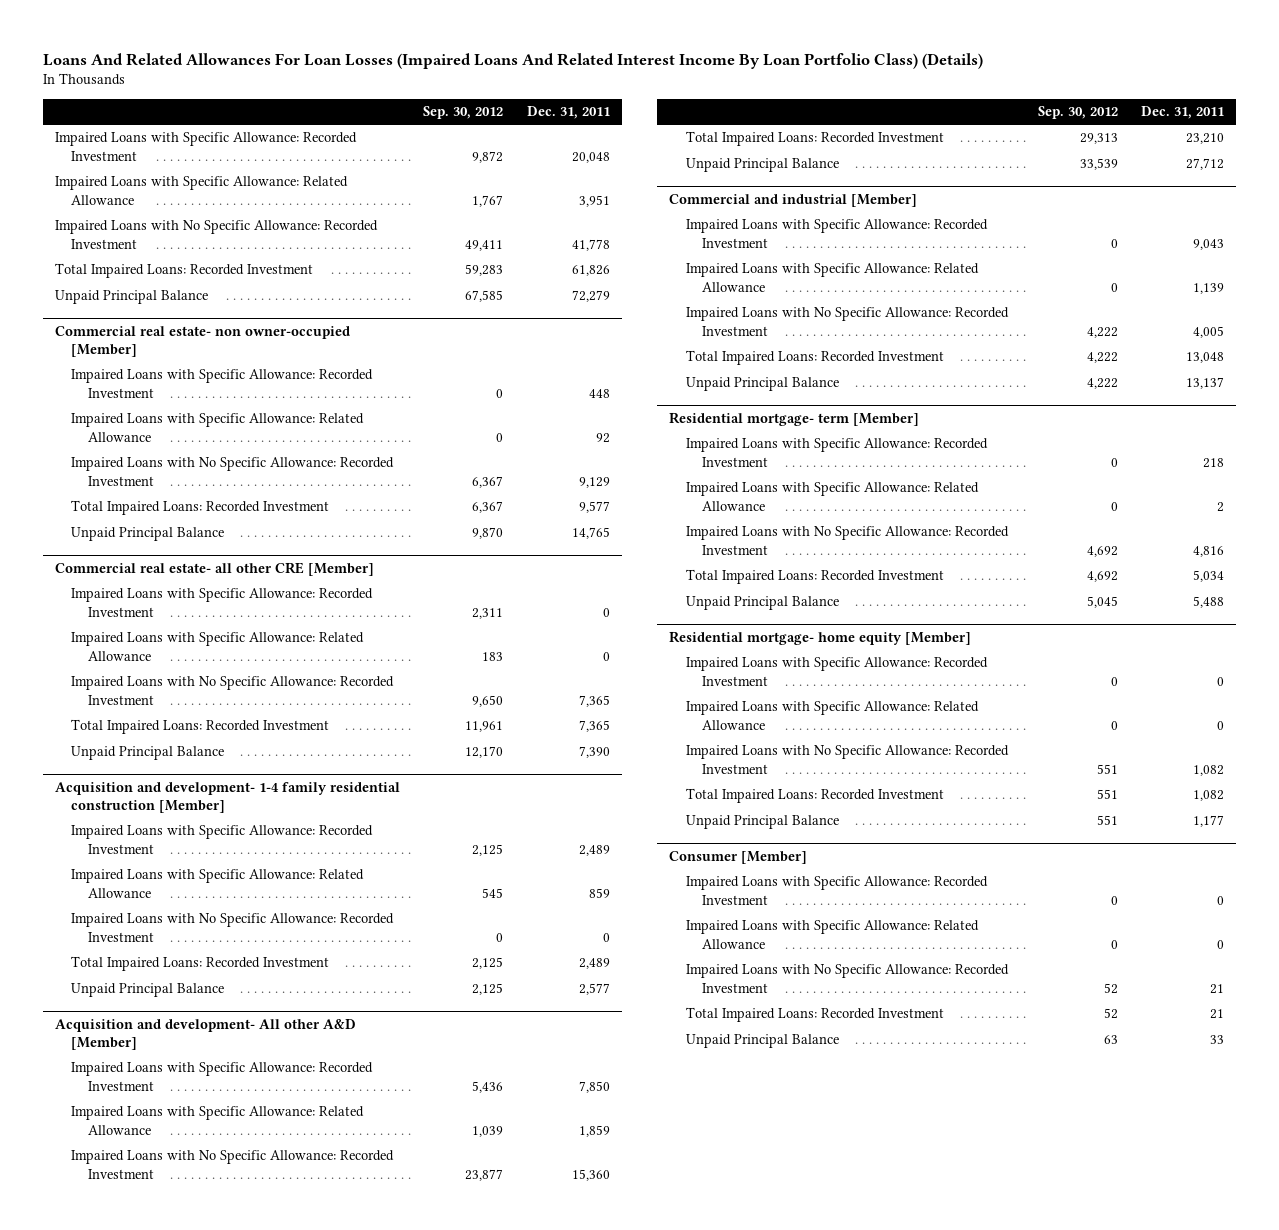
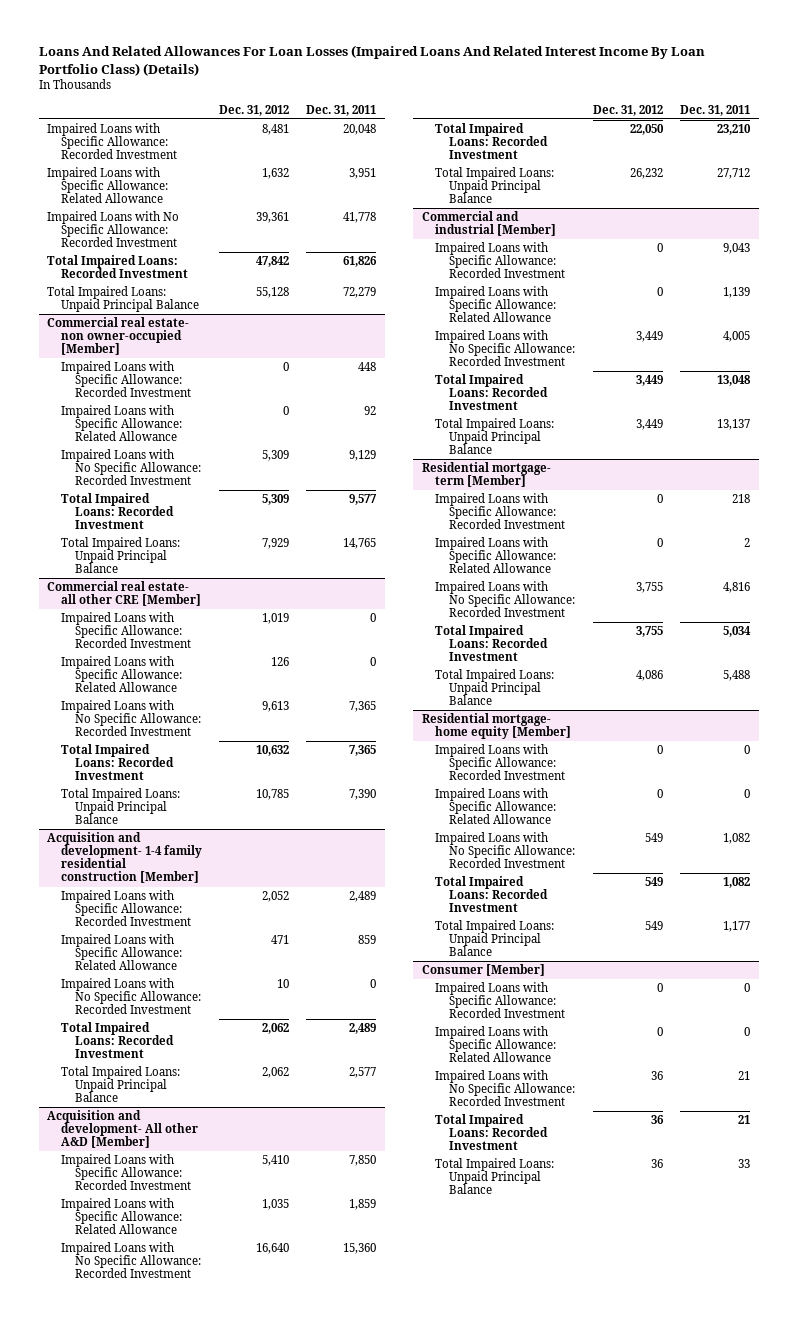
[423,106,504,120] Sep. 30, 2012 -> none
none -> [219,104,290,116] Dec. 31, 2012
[54,290,208,305] Unpaid Principal Balance -> [47,286,200,313] Total Impaired Loans: Unpaid Principal Balance
[71,527,225,542] Unpaid Principal Balance -> [61,537,181,574] Total Impaired Loans: Unpaid Principal Balance
[71,746,225,761] Unpaid Principal Balance -> [61,788,181,825] Total Impaired Loans: Unpaid Principal Balance
[71,983,225,998] Unpaid Principal Balance -> [61,1066,181,1103] Total Impaired Loans: Unpaid Principal Balance
[685,158,839,173] Unpaid Principal Balance -> [435,167,555,204] Total Impaired Loans: Unpaid Principal Balance
[685,377,839,392] Unpaid Principal Balance -> [435,418,555,455] Total Impaired Loans: Unpaid Principal Balance
[685,596,839,611] Unpaid Principal Balance -> [435,669,555,706] Total Impaired Loans: Unpaid Principal Balance
[685,815,839,830] Unpaid Principal Balance -> [435,920,555,957] Total Impaired Loans: Unpaid Principal Balance
[685,1034,839,1049] Unpaid Principal Balance -> [435,1158,555,1195] Total Impaired Loans: Unpaid Principal Balance

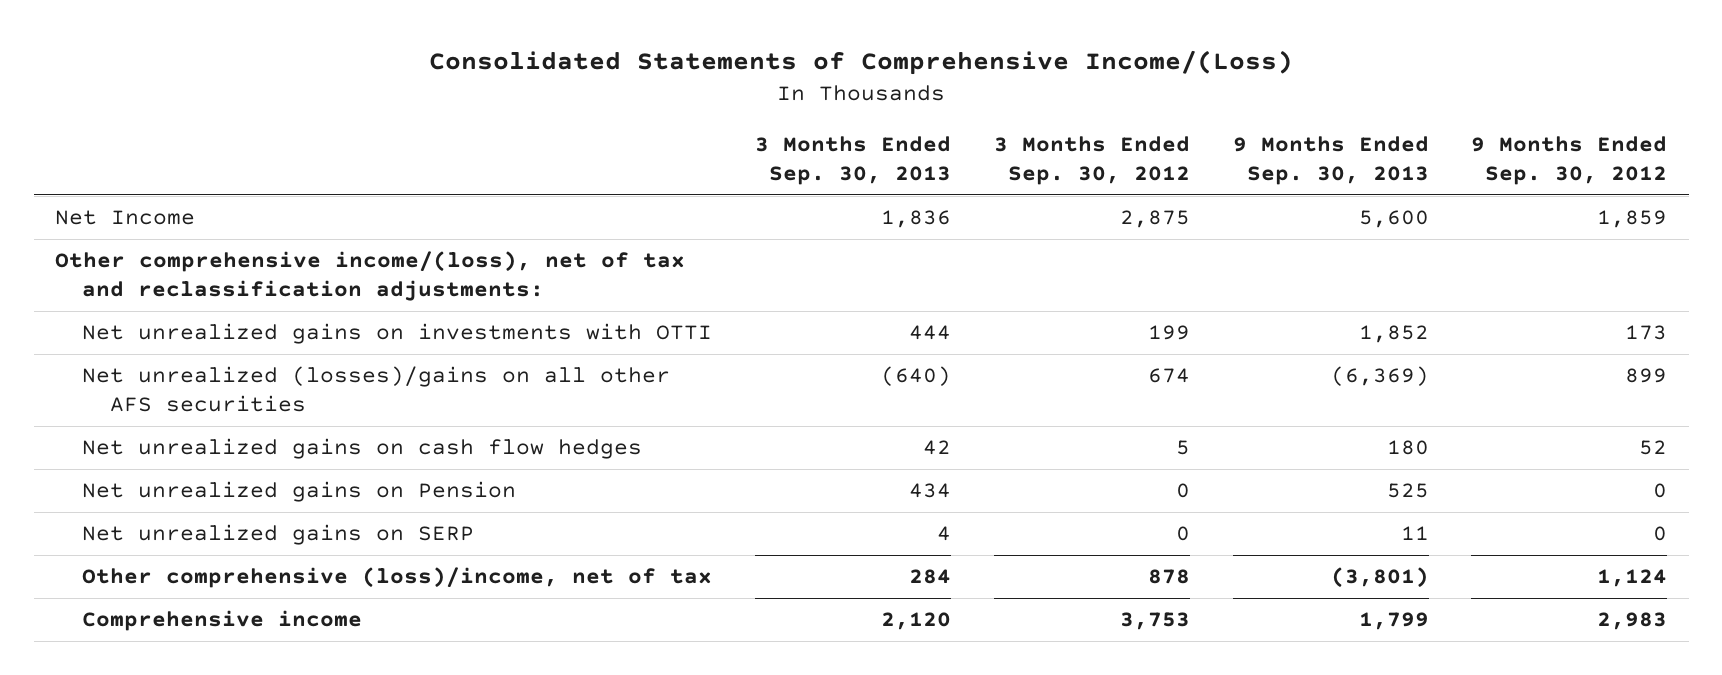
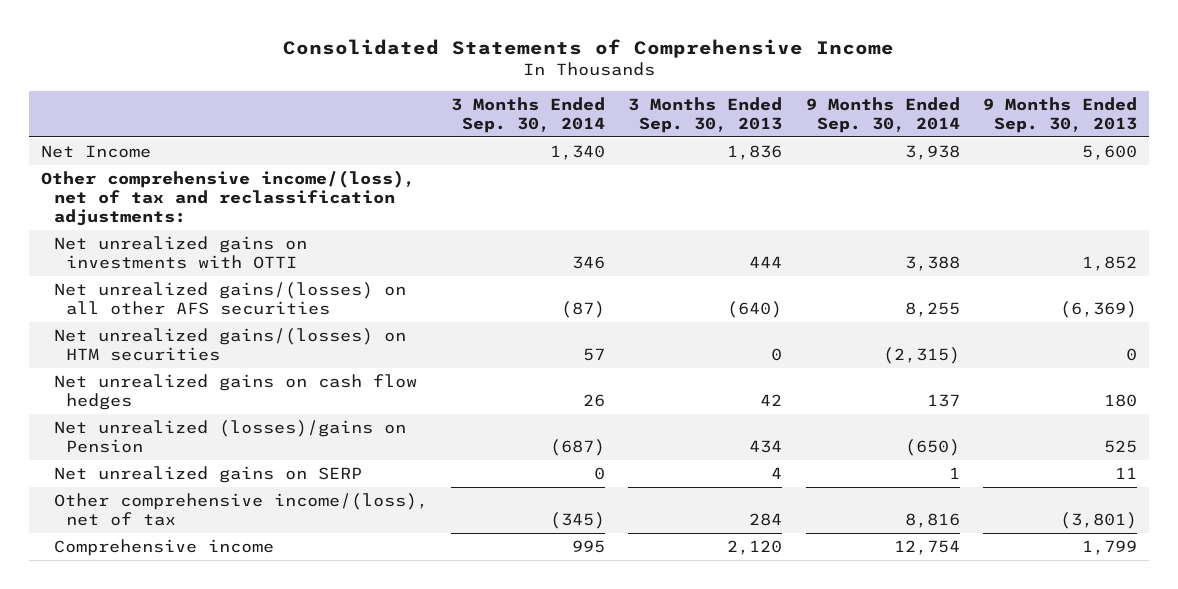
[429,50,1294,76] Consolidated Statements of Comprehensive Income/(Loss) -> [283,38,895,58] Consolidated Statements of Comprehensive Income
[993,136,1190,185] 3 Months Ended Sep. 30, 2012 -> none
[1471,136,1668,185] 9 Months Ended Sep. 30, 2012 -> none
none -> [451,96,606,133] 3 Months Ended Sep. 30, 2014
none -> [805,96,960,133] 9 Months Ended Sep. 30, 2014
[82,366,671,413] Net unrealized (losses)/gains on all other AFS securities -> [53,281,406,316] Net unrealized gains/(losses) on all other AFS securities
none -> [53,327,406,362] Net unrealized gains/(losses) on HTM securities
[82,481,517,503] Net unrealized gains on Pension -> [53,419,406,454] Net unrealized (losses)/gains on Pension
[82,567,713,589] Other comprehensive (loss)/income, net of tax -> [53,492,428,527] Other comprehensive income/(loss), net of tax

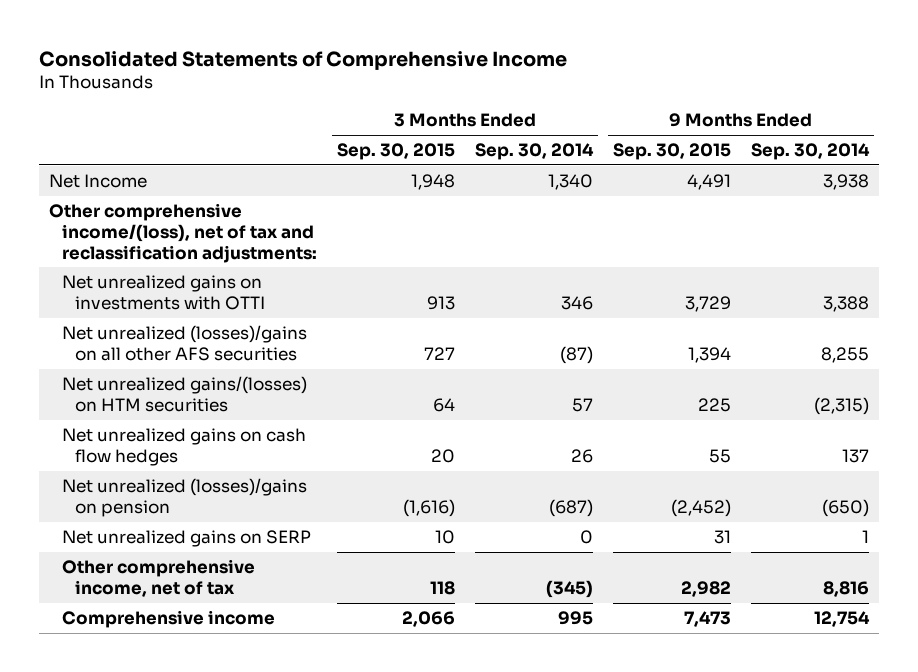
[628,96,783,133] 3 Months Ended Sep. 30, 2013 -> none
[983,96,1138,133] 9 Months Ended Sep. 30, 2013 -> none
none -> [337,143,456,161] Sep. 30, 2015
none -> [612,143,731,161] Sep. 30, 2015
[53,281,406,316] Net unrealized gains/(losses) on all other AFS securities -> [62,325,308,361] Net unrealized (losses)/gains on all other AFS securities
[53,419,406,454] Net unrealized (losses)/gains on Pension -> [62,478,308,517] Net unrealized (losses)/gains on pension
[53,492,428,527] Other comprehensive income/(loss), net of tax -> [62,559,256,597] Other comprehensive income, net of tax

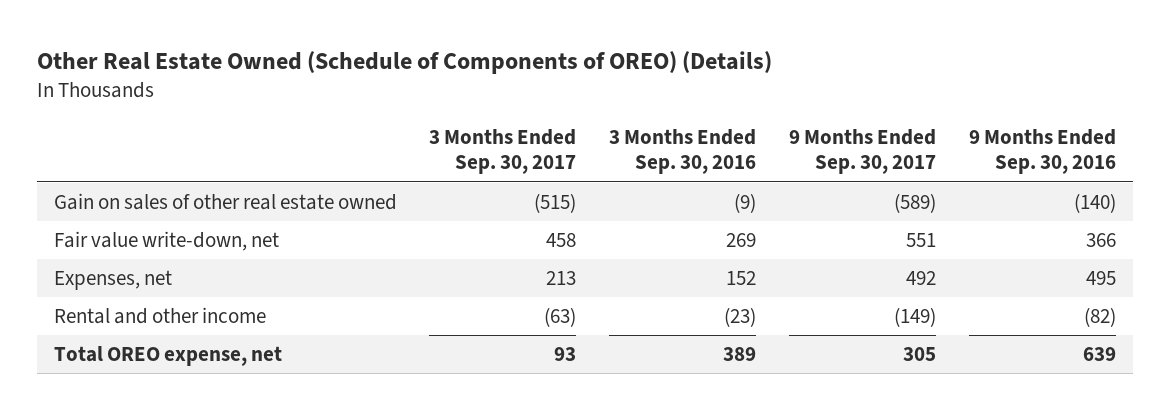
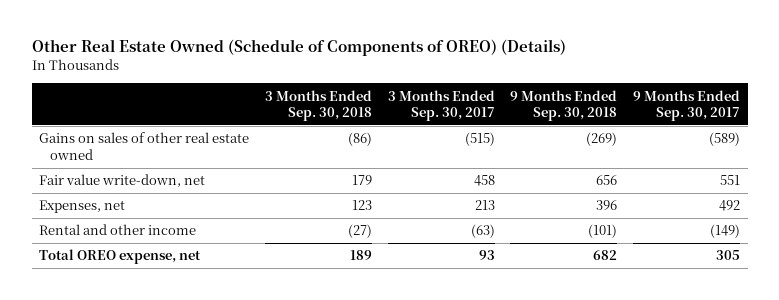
[609,129,757,175] 3 Months Ended Sep. 30, 2016 -> none
[969,129,1117,175] 9 Months Ended Sep. 30, 2016 -> none
none -> [264,89,372,122] 3 Months Ended Sep. 30, 2018
none -> [510,89,618,122] 9 Months Ended Sep. 30, 2018
[53,193,397,211] Gain on sales of other real estate owned -> [39,132,250,160] Gains on sales of other real estate owned

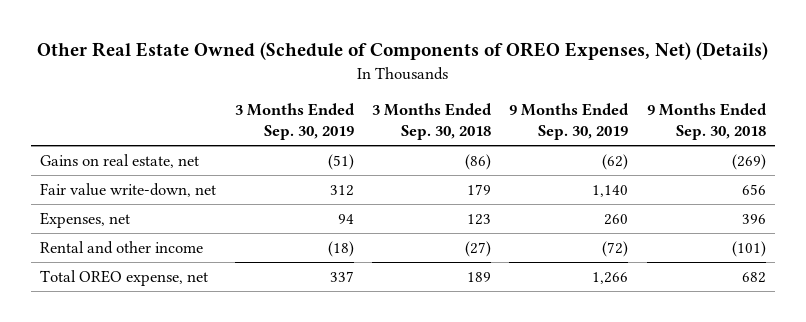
[31,39,566,57] Other Real Estate Owned (Schedule of Components of OREO) (Details) -> [36,42,768,61] Other Real Estate Owned (Schedule of Components of OREO Expenses, Net) (Details)
[387,89,495,122] 3 Months Ended Sep. 30, 2017 -> none
[632,89,740,122] 9 Months Ended Sep. 30, 2017 -> none
none -> [234,103,355,141] 3 Months Ended Sep. 30, 2019
none -> [509,103,630,141] 9 Months Ended Sep. 30, 2019
[39,132,250,160] Gains on sales of other real estate owned -> [40,153,200,168] Gains on real estate, net

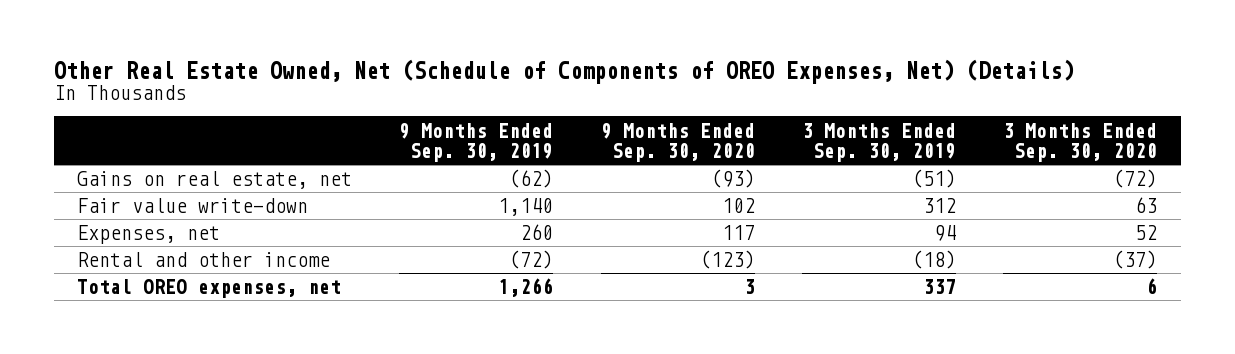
[36,42,768,61] Other Real Estate Owned (Schedule of Components of OREO Expenses, Net) (Details) -> [53,58,1074,84] Other Real Estate Owned, Net (Schedule of Components of OREO Expenses, Net) (Details)
[371,103,492,141] 3 Months Ended Sep. 30, 2018 -> none
[646,103,767,141] 9 Months Ended Sep. 30, 2018 -> none
none -> [600,122,755,162] 9 Months Ended Sep. 30, 2020
none -> [1003,122,1158,162] 3 Months Ended Sep. 30, 2020
[40,182,217,197] Fair value write-down, net -> [77,198,309,214] Fair value write-down
[40,269,209,286] Total OREO expense, net -> [77,279,342,299] Total OREO expenses, net

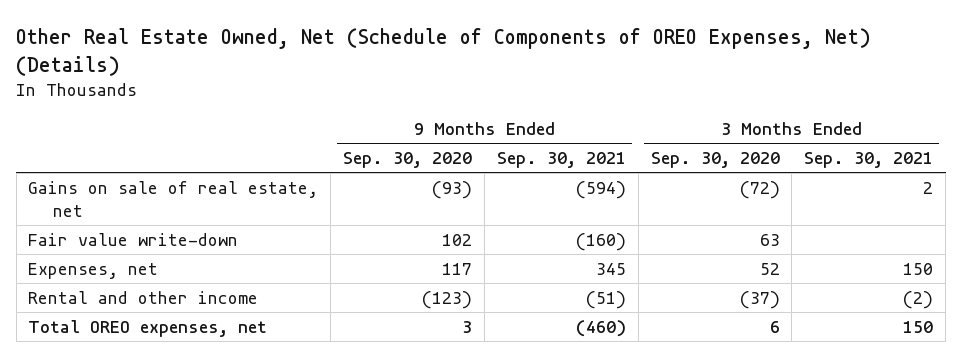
[399,122,554,162] 9 Months Ended Sep. 30, 2019 -> none
[802,122,957,162] 3 Months Ended Sep. 30, 2019 -> none
none -> [496,151,626,168] Sep. 30, 2021
none -> [804,151,934,168] Sep. 30, 2021
[77,171,353,190] Gains on real estate, net -> [28,180,319,217] Gains on sale of real estate, net

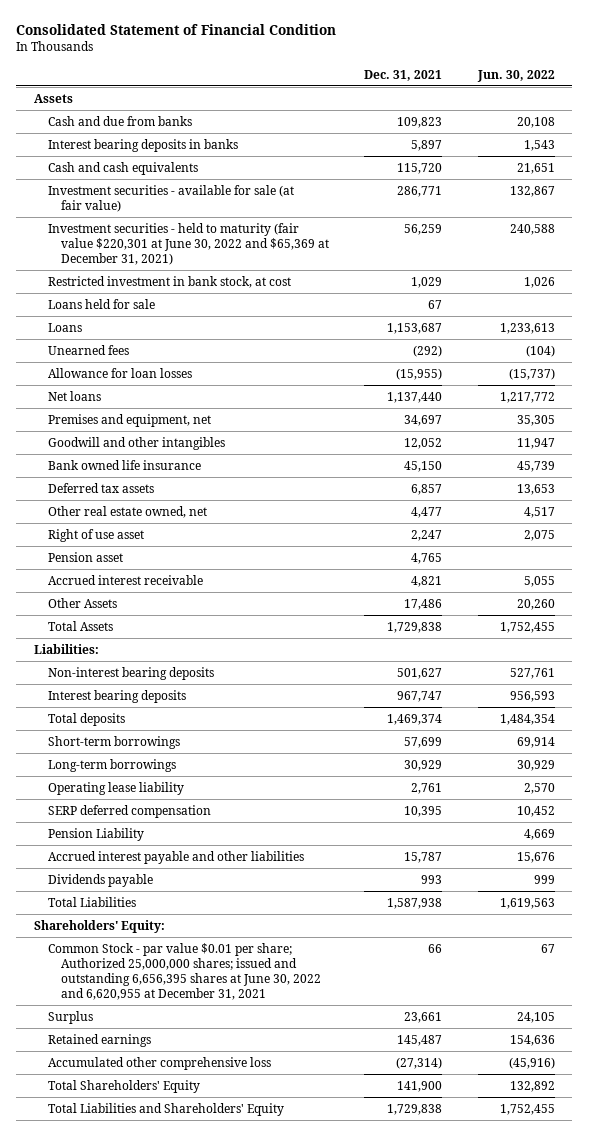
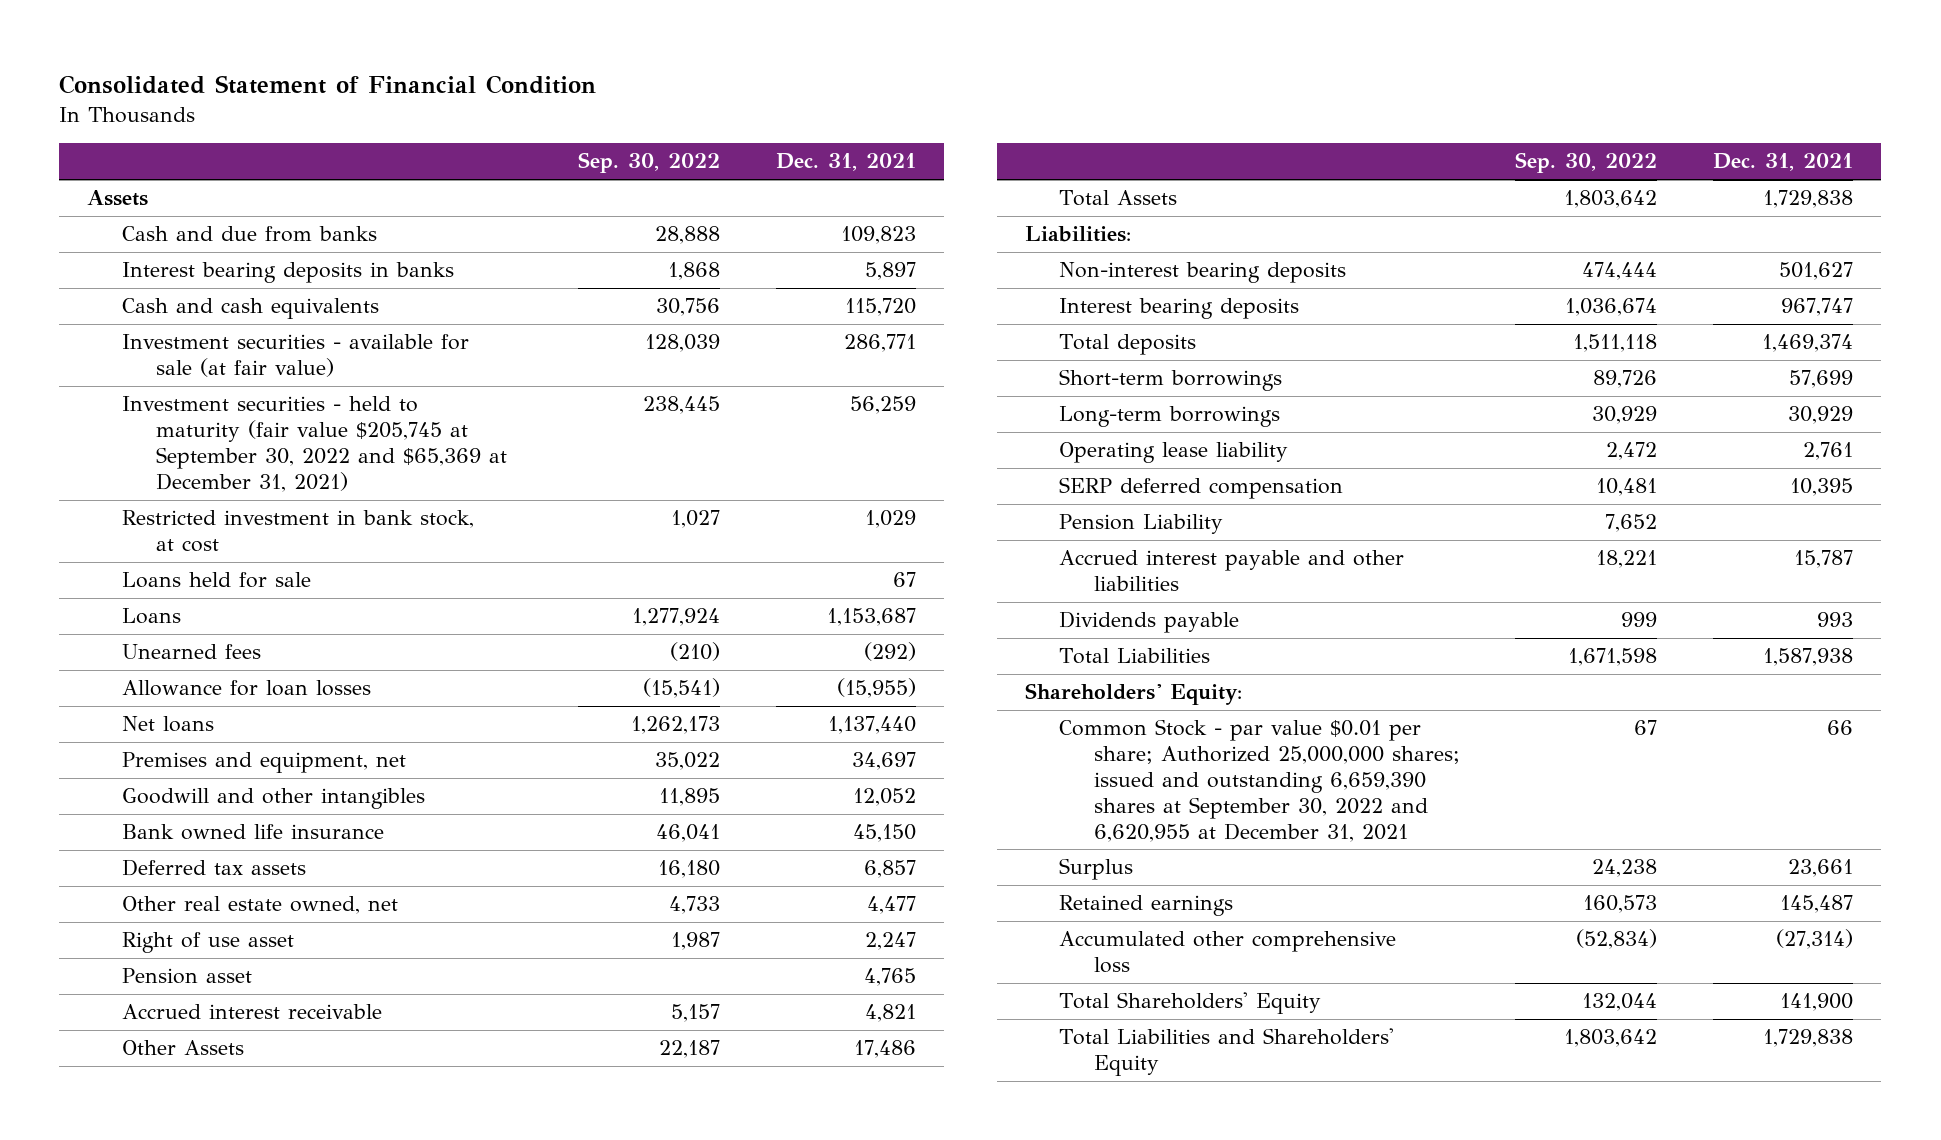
[476,69,555,82] Jun. 30, 2022 -> none
none -> [577,152,720,174] Sep. 30, 2022
[47,222,329,265] Investment securities - held to maturity (fair value $220,301 at June 30, 2022 and $65,369 at December 31, 2021) -> [121,396,507,492] Investment securities - held to maturity (fair value $205,745 at September 30, 2022 and $65,369 at December 31, 2021)
[47,942,321,1000] Common Stock - par value $0.01 per share; Authorized 25,000,000 shares; issued and outstanding 6,656,395 shares at June 30, 2022 and 6,620,955 at December 31, 2021 -> [1059,719,1460,842] Common Stock - par value $0.01 per share; Authorized 25,000,000 shares; issued and outstanding 6,659,390 shares at September 30, 2022 and 6,620,955 at December 31, 2021

